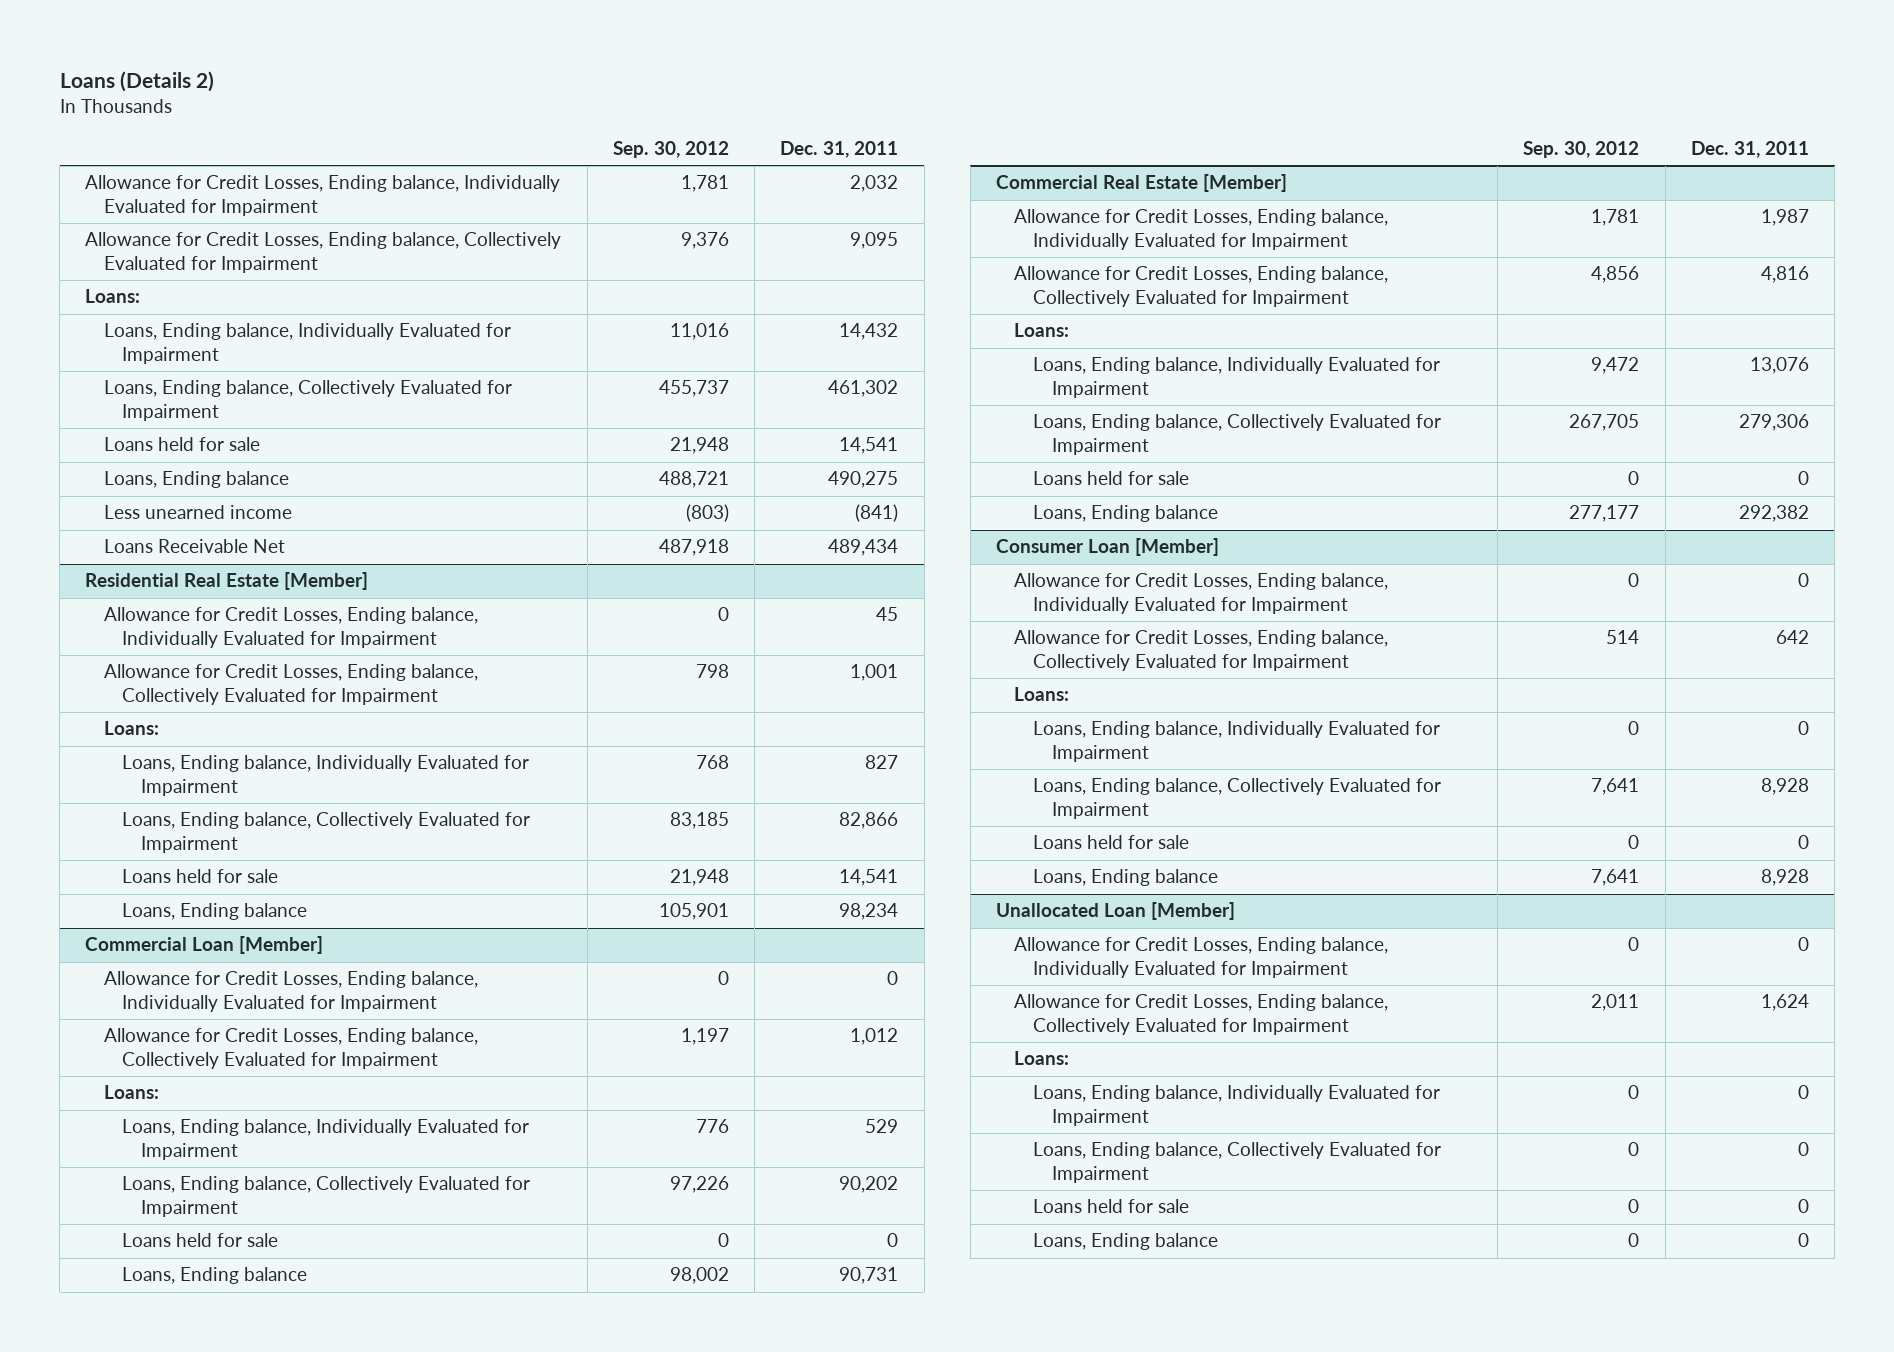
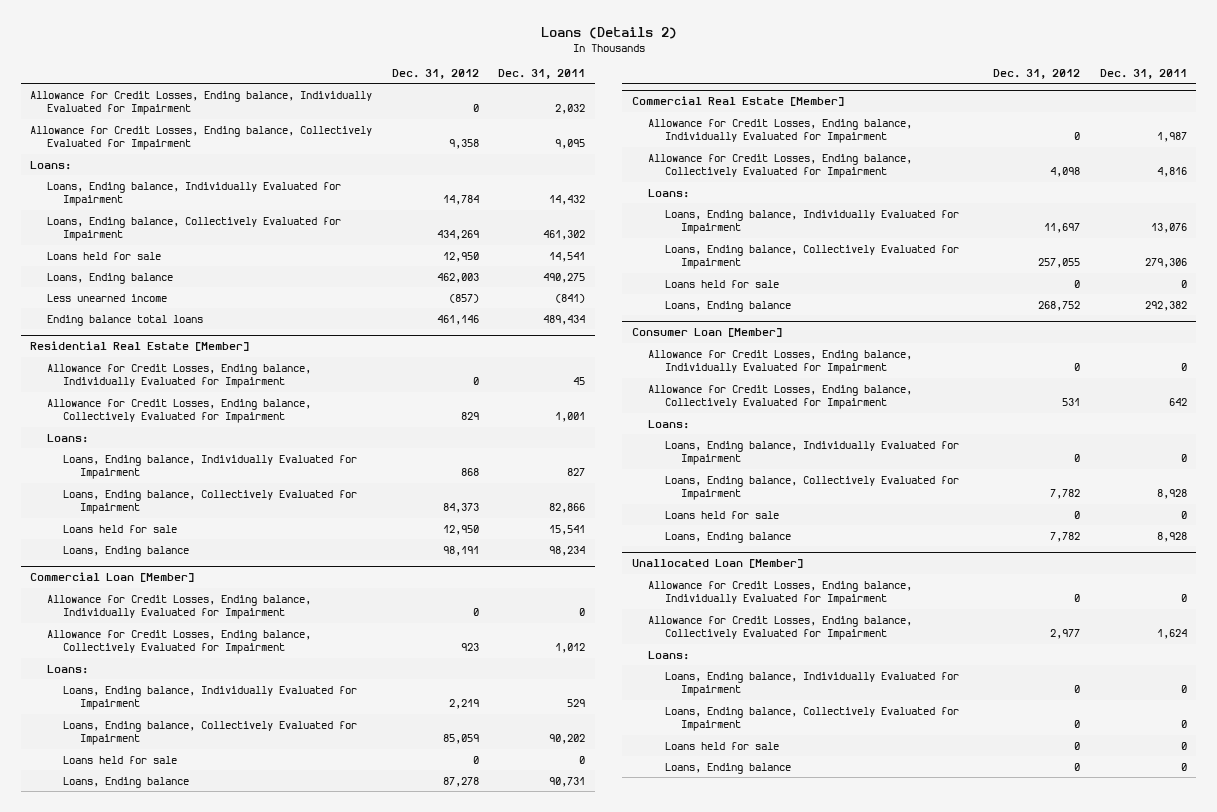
[612,141,729,159] Sep. 30, 2012 -> none
none -> [391,69,479,80] Dec. 31, 2012
[103,539,285,554] Loans Receivable Net -> [46,314,203,326] Ending balance total loans
[839,869,899,887] 14,541 -> [549,524,586,535] 15,541

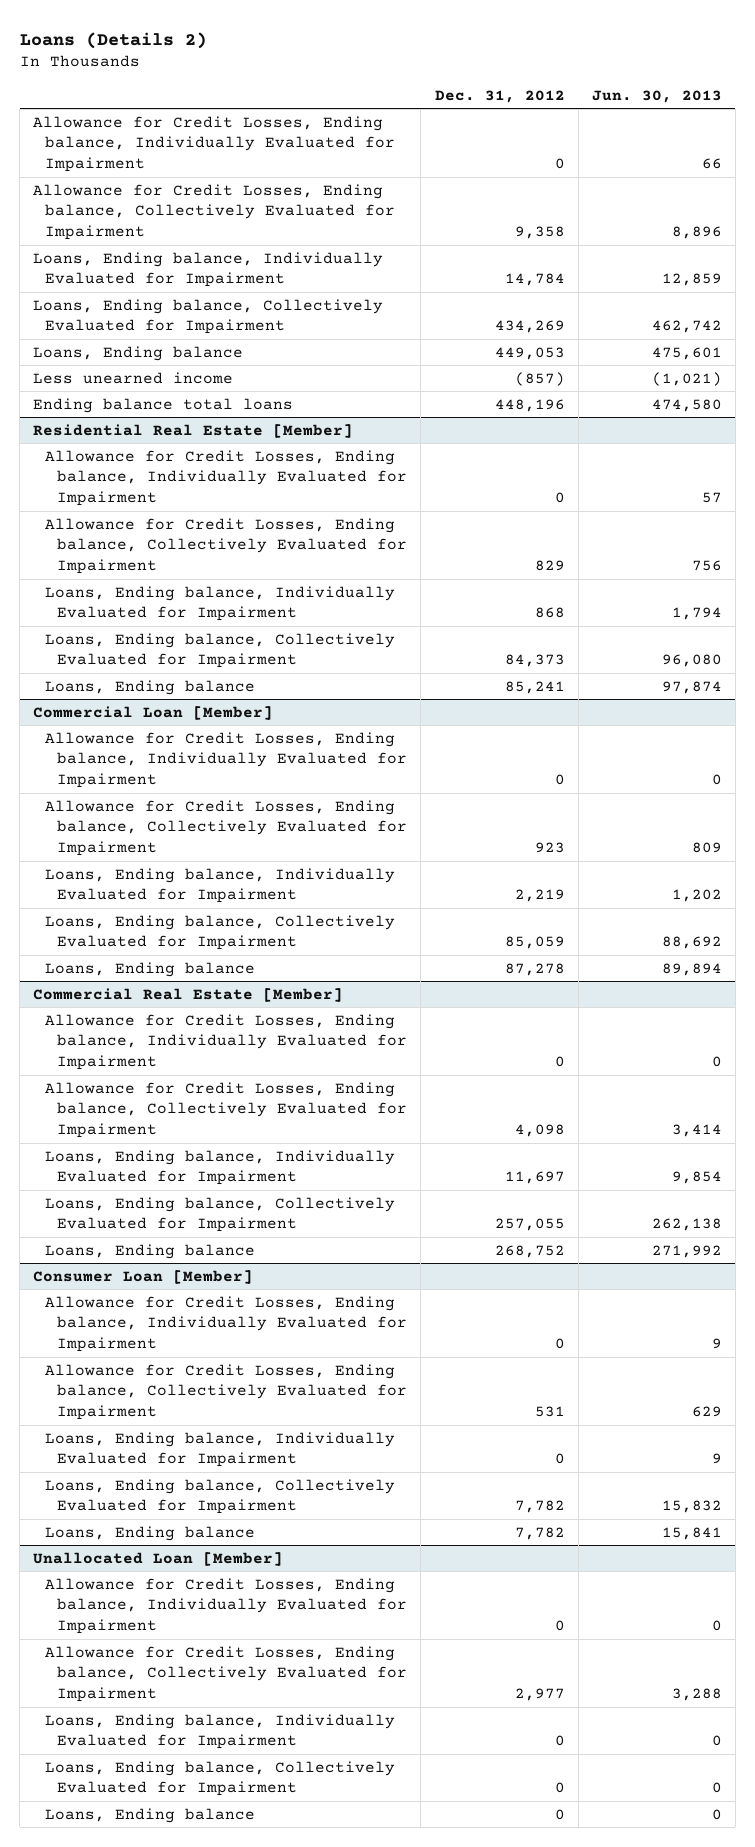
[498,69,586,80] Dec. 31, 2011 -> none
none -> [591,89,722,103] Jun. 30, 2013
[30,160,72,170] Loans: -> none
[46,251,161,260] Loans held for sale -> none
[436,272,479,283] 462,003 -> [494,346,565,360] 449,053
[436,314,479,325] 461,146 -> [494,398,565,412] 448,196
[46,433,88,443] Loans: -> none
[63,524,178,533] Loans held for sale -> none
[442,545,479,556] 98,191 -> [504,680,565,694] 85,241
[46,664,88,674] Loans: -> none
[63,755,178,764] Loans held for sale -> none
[648,188,690,198] Loans: -> none
[664,279,779,288] Loans held for sale -> none
[648,419,690,429] Loans: -> none
[664,510,779,519] Loans held for sale -> none
[648,650,690,660] Loans: -> none
[664,741,779,750] Loans held for sale -> none

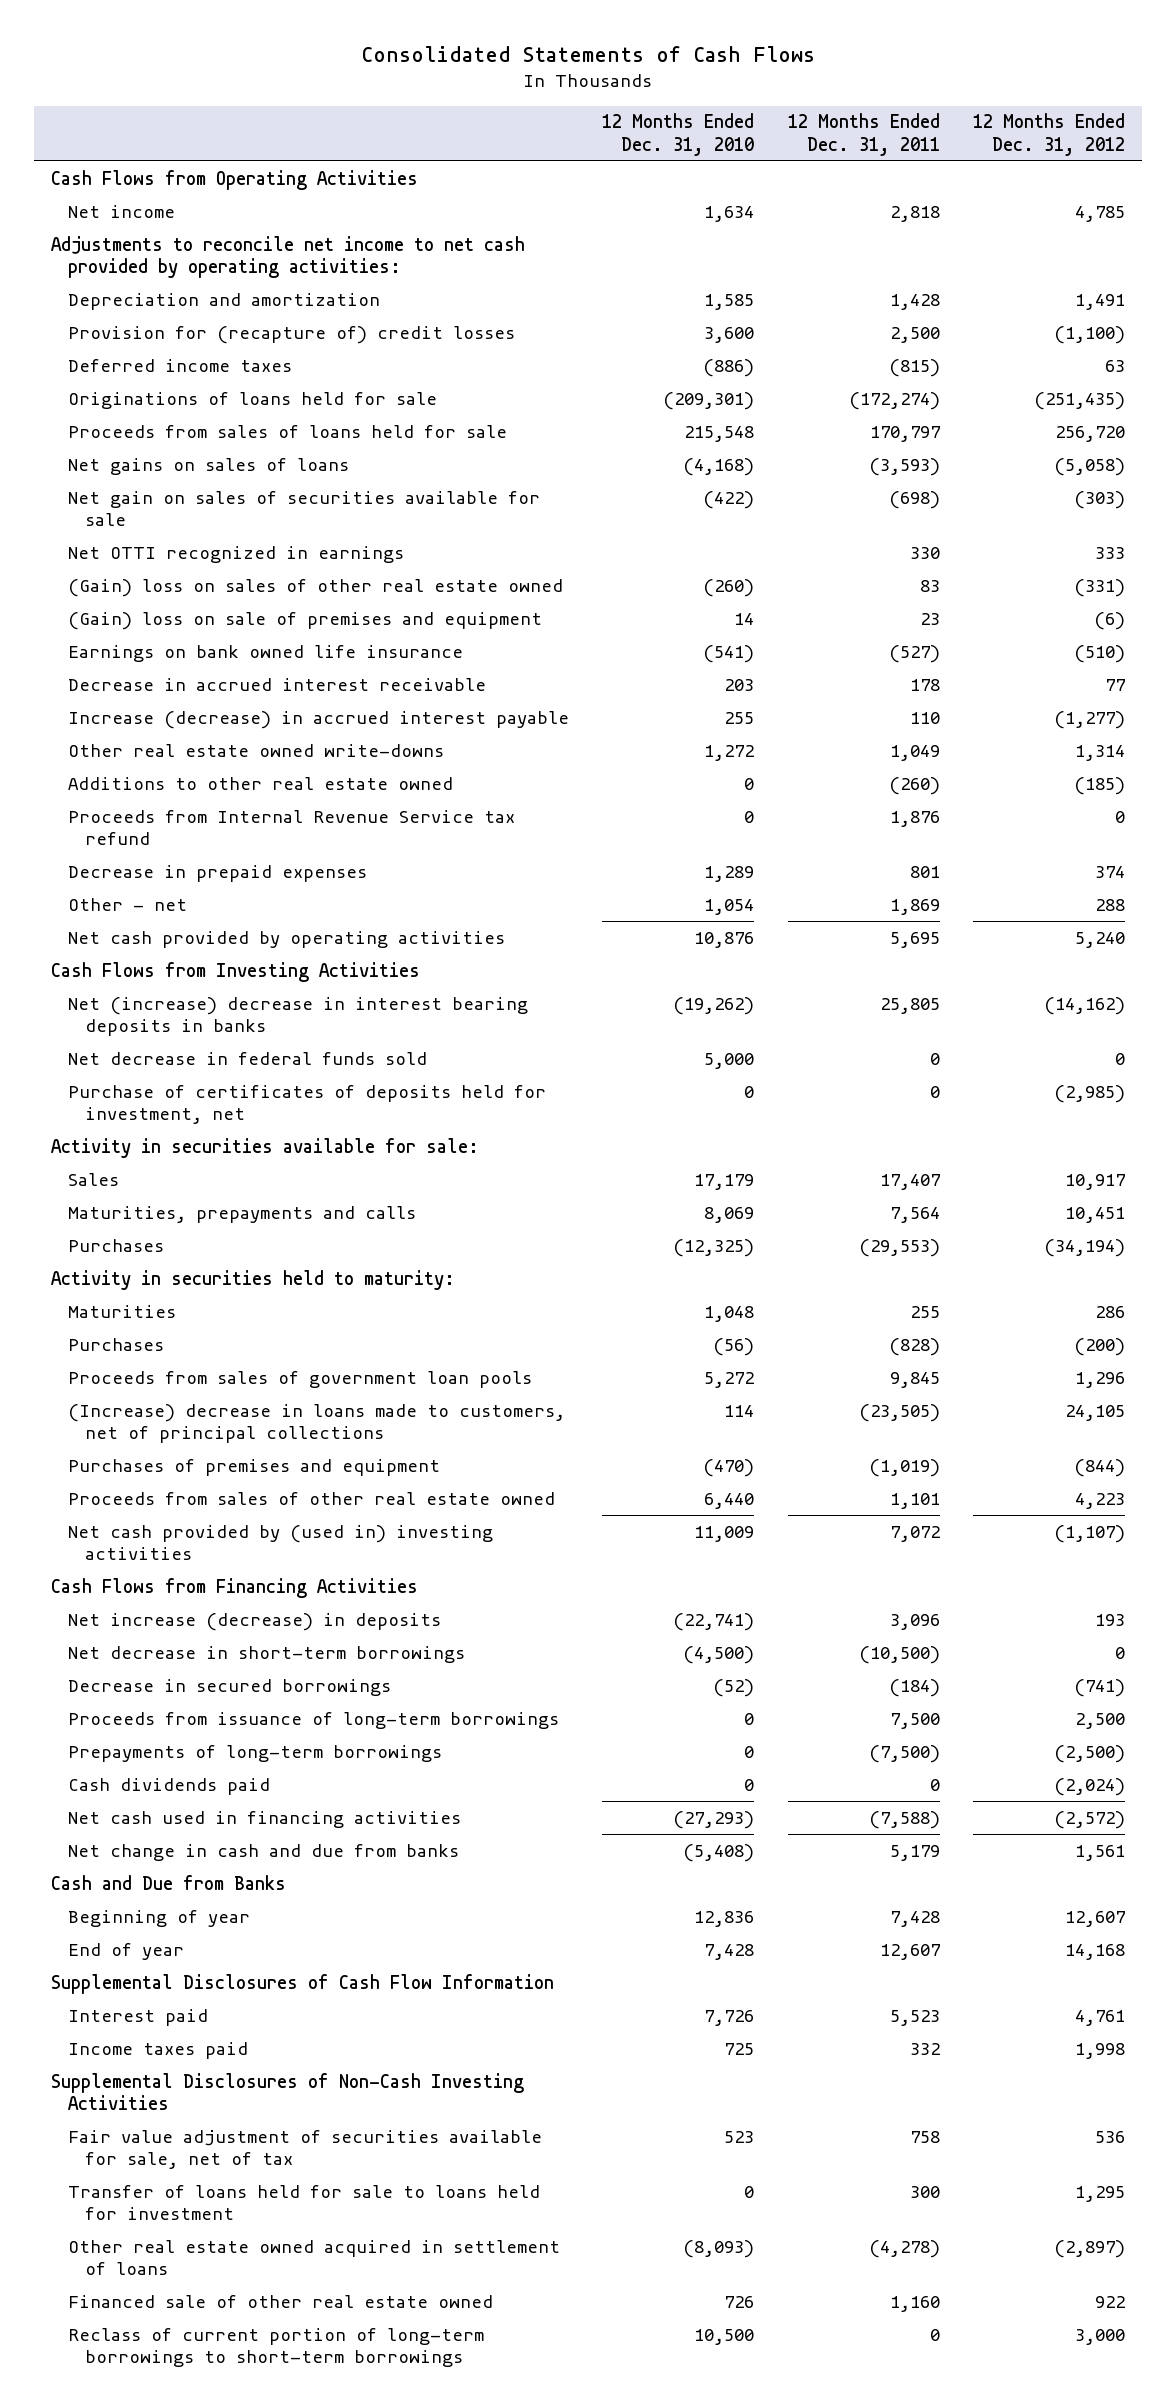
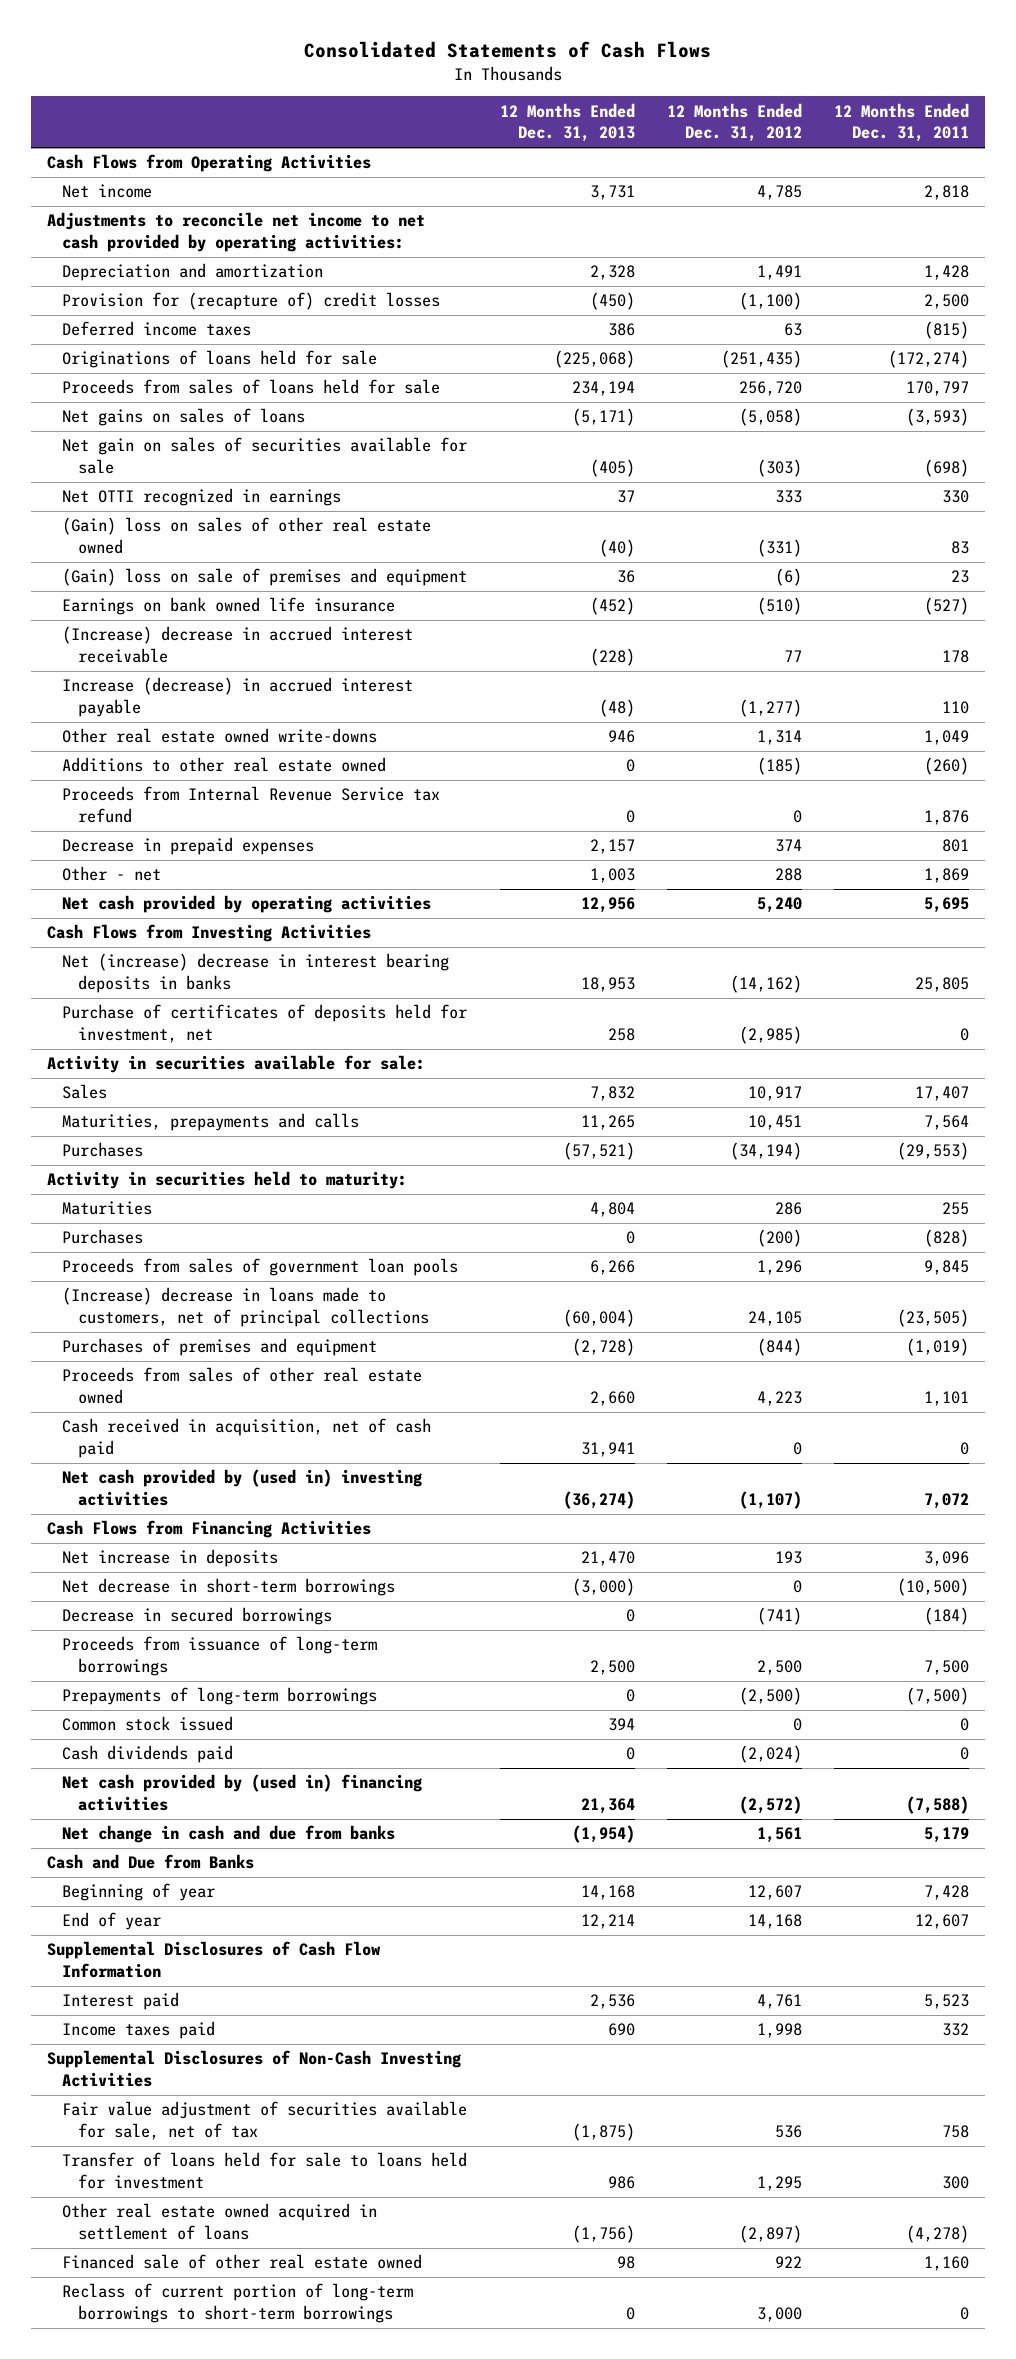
[602,113,755,156] 12 Months Ended Dec. 31, 2010 -> none
none -> [499,102,635,143] 12 Months Ended Dec. 31, 2013
[68,677,487,691] Decrease in accrued interest receivable -> [62,626,414,663] (Increase) decrease in accrued interest receivable
[68,1051,428,1065] Net decrease in federal funds sold -> none
none -> [62,1418,432,1458] Cash received in acquisition, net of cash paid
[68,1612,442,1631] Net increase (decrease) in deposits -> [62,1549,279,1568] Net increase in deposits
none -> [62,1716,234,1732] Common stock issued
[68,1810,462,1828] Net cash used in financing activities -> [62,1774,423,1811] Net cash provided by (used in) financing activities

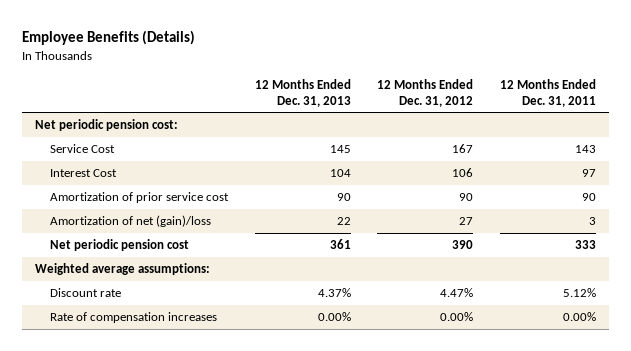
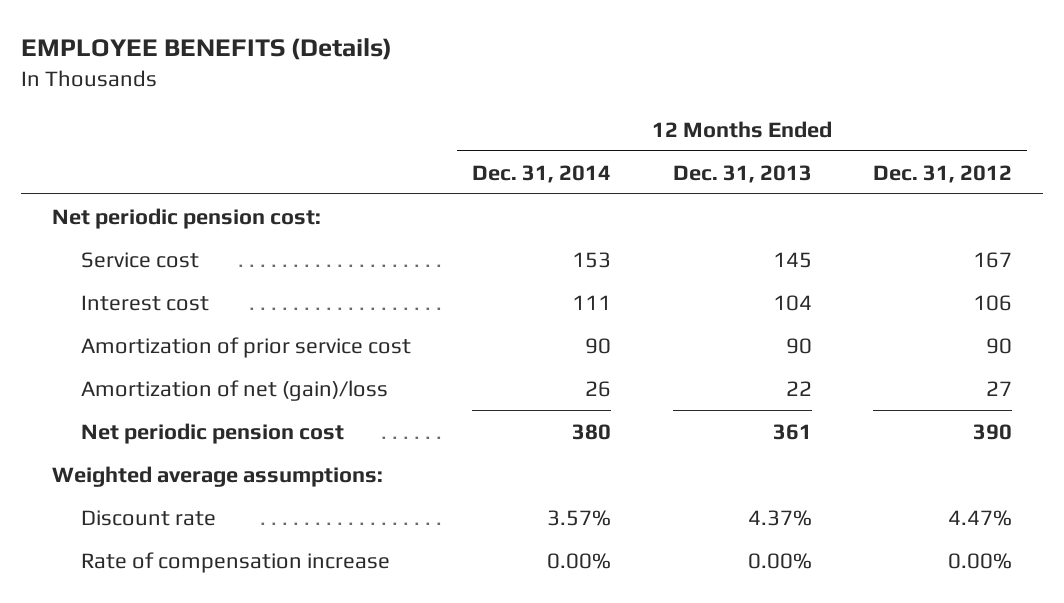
[22,30,196,46] Employee Benefits (Details) -> [21,37,393,60] EMPLOYEE BENEFITS (Details)
[499,79,596,107] 12 Months Ended Dec. 31, 2011 -> none
none -> [472,164,612,183] Dec. 31, 2014
[50,144,116,154] Service Cost -> [81,251,200,268] Service cost
[50,169,118,178] Interest Cost -> [81,294,210,311] Interest cost
[50,312,218,324] Rate of compensation increases -> [81,551,391,573] Rate of compensation increase

